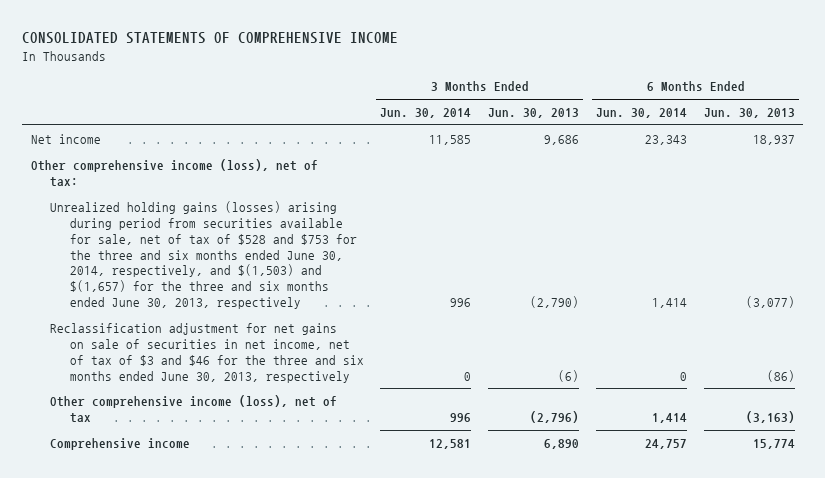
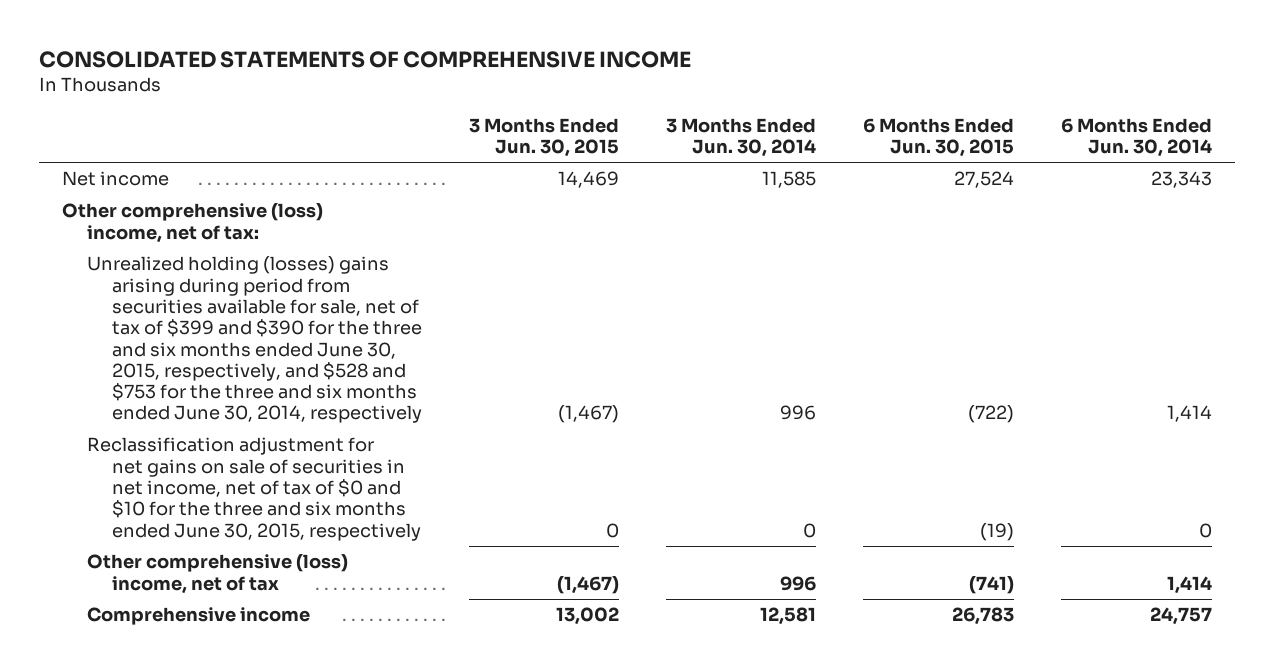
[488,108,580,119] Jun. 30, 2013 -> none
[703,108,795,119] Jun. 30, 2013 -> none
none -> [469,117,620,158] 3 Months Ended Jun. 30, 2015
none -> [862,117,1014,158] 6 Months Ended Jun. 30, 2015
[30,159,318,187] Other comprehensive income (loss), net of tax: -> [62,203,324,243] Other comprehensive (loss) income, net of tax:
[50,201,357,310] Unrealized holding gains (losses) arising during period from securities available for sale, net of tax of $528 and $753 for the three and six months ended June 30, 2014, respectively, and $(1,503) and $(1,657) for the three and six months ended June 30, 2013, respectively -> [87,256,423,424] Unrealized holding (losses) gains arising during period from securities available for sale, net of tax of $399 and $390 for the three and six months ended June 30, 2015, respectively, and $528 and $753 for the three and six months ended June 30, 2014, respectively
[50,323,364,383] Reclassification adjustment for net gains on sale of securities in net income, net of tax of $3 and $46 for the three and six months ended June 30, 2013, respectively -> [87,437,422,541] Reclassification adjustment for net gains on sale of securities in net income, net of tax of $0 and $10 for the three and six months ended June 30, 2015, respectively
[50,395,338,423] Other comprehensive income (loss), net of tax -> [87,554,349,594] Other comprehensive (loss) income, net of tax

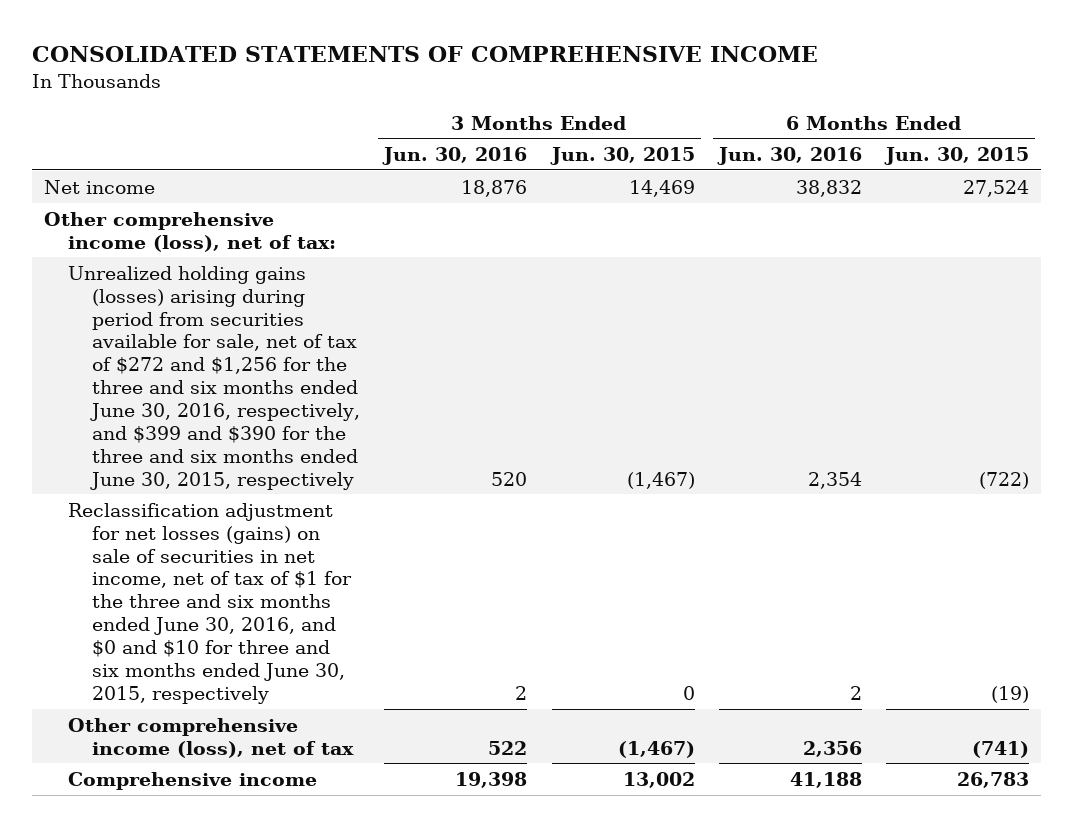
[665,117,816,158] 3 Months Ended Jun. 30, 2014 -> none
[1060,117,1212,158] 6 Months Ended Jun. 30, 2014 -> none
none -> [382,147,528,166] Jun. 30, 2016
none -> [716,147,862,166] Jun. 30, 2016
[62,203,324,243] Other comprehensive (loss) income, net of tax: -> [44,211,337,252] Other comprehensive income (loss), net of tax:
[87,256,423,424] Unrealized holding (losses) gains arising during period from securities available for sale, net of tax of $399 and $390 for the three and six months ended June 30, 2015, respectively, and $528 and $753 for the three and six months ended June 30, 2014, respectively -> [68,265,360,490] Unrealized holding gains (losses) arising during period from securities available for sale, net of tax of $272 and $1,256 for the three and six months ended June 30, 2016, respectively, and $399 and $390 for the three and six months ended June 30, 2015, respectively
[87,437,422,541] Reclassification adjustment for net gains on sale of securities in net income, net of tax of $0 and $10 for the three and six months ended June 30, 2015, respectively -> [68,502,352,704] Reclassification adjustment for net losses (gains) on sale of securities in net income, net of tax of $1 for the three and six months ended June 30, 2016, and $0 and $10 for three and six months ended June 30, 2015, respectively
[87,554,349,594] Other comprehensive (loss) income, net of tax -> [68,717,354,758] Other comprehensive income (loss), net of tax

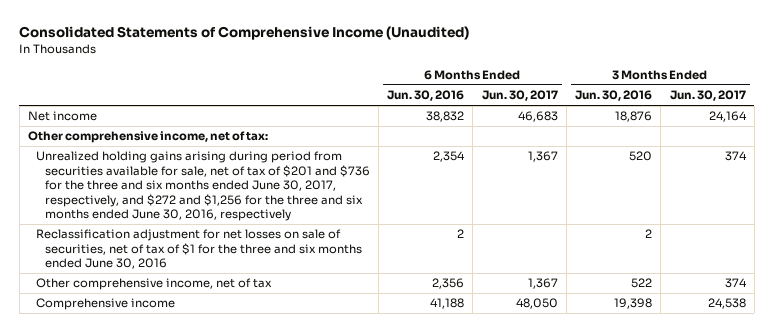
[31,45,818,62] CONSOLIDATED STATEMENTS OF COMPREHENSIVE INCOME -> [19,26,470,41] Consolidated Statements of Comprehensive Income (Unaudited)
[549,147,695,166] Jun. 30, 2015 -> none
[884,147,1030,166] Jun. 30, 2015 -> none
none -> [481,90,558,102] Jun. 30, 2017
none -> [669,90,746,102] Jun. 30, 2017
[44,211,337,252] Other comprehensive income (loss), net of tax: -> [28,131,269,144] Other comprehensive income, net of tax:
[68,265,360,490] Unrealized holding gains (losses) arising during period from securities available for sale, net of tax of $272 and $1,256 for the three and six months ended June 30, 2016, respectively, and $399 and $390 for the three and six months ended June 30, 2015, respectively -> [36,151,370,222] Unrealized holding gains arising during period from securities available for sale, net of tax of $201 and $736 for the three and six months ended June 30, 2017, respectively, and $272 and $1,256 for the three and six months ended June 30, 2016, respectively
[68,502,352,704] Reclassification adjustment for net losses (gains) on sale of securities in net income, net of tax of $1 for the three and six months ended June 30, 2016, and $0 and $10 for three and six months ended June 30, 2015, respectively -> [36,229,362,270] Reclassification adjustment for net losses on sale of securities, net of tax of $1 for the three and six months ended June 30, 2016
[68,717,354,758] Other comprehensive income (loss), net of tax -> [36,278,273,291] Other comprehensive income, net of tax

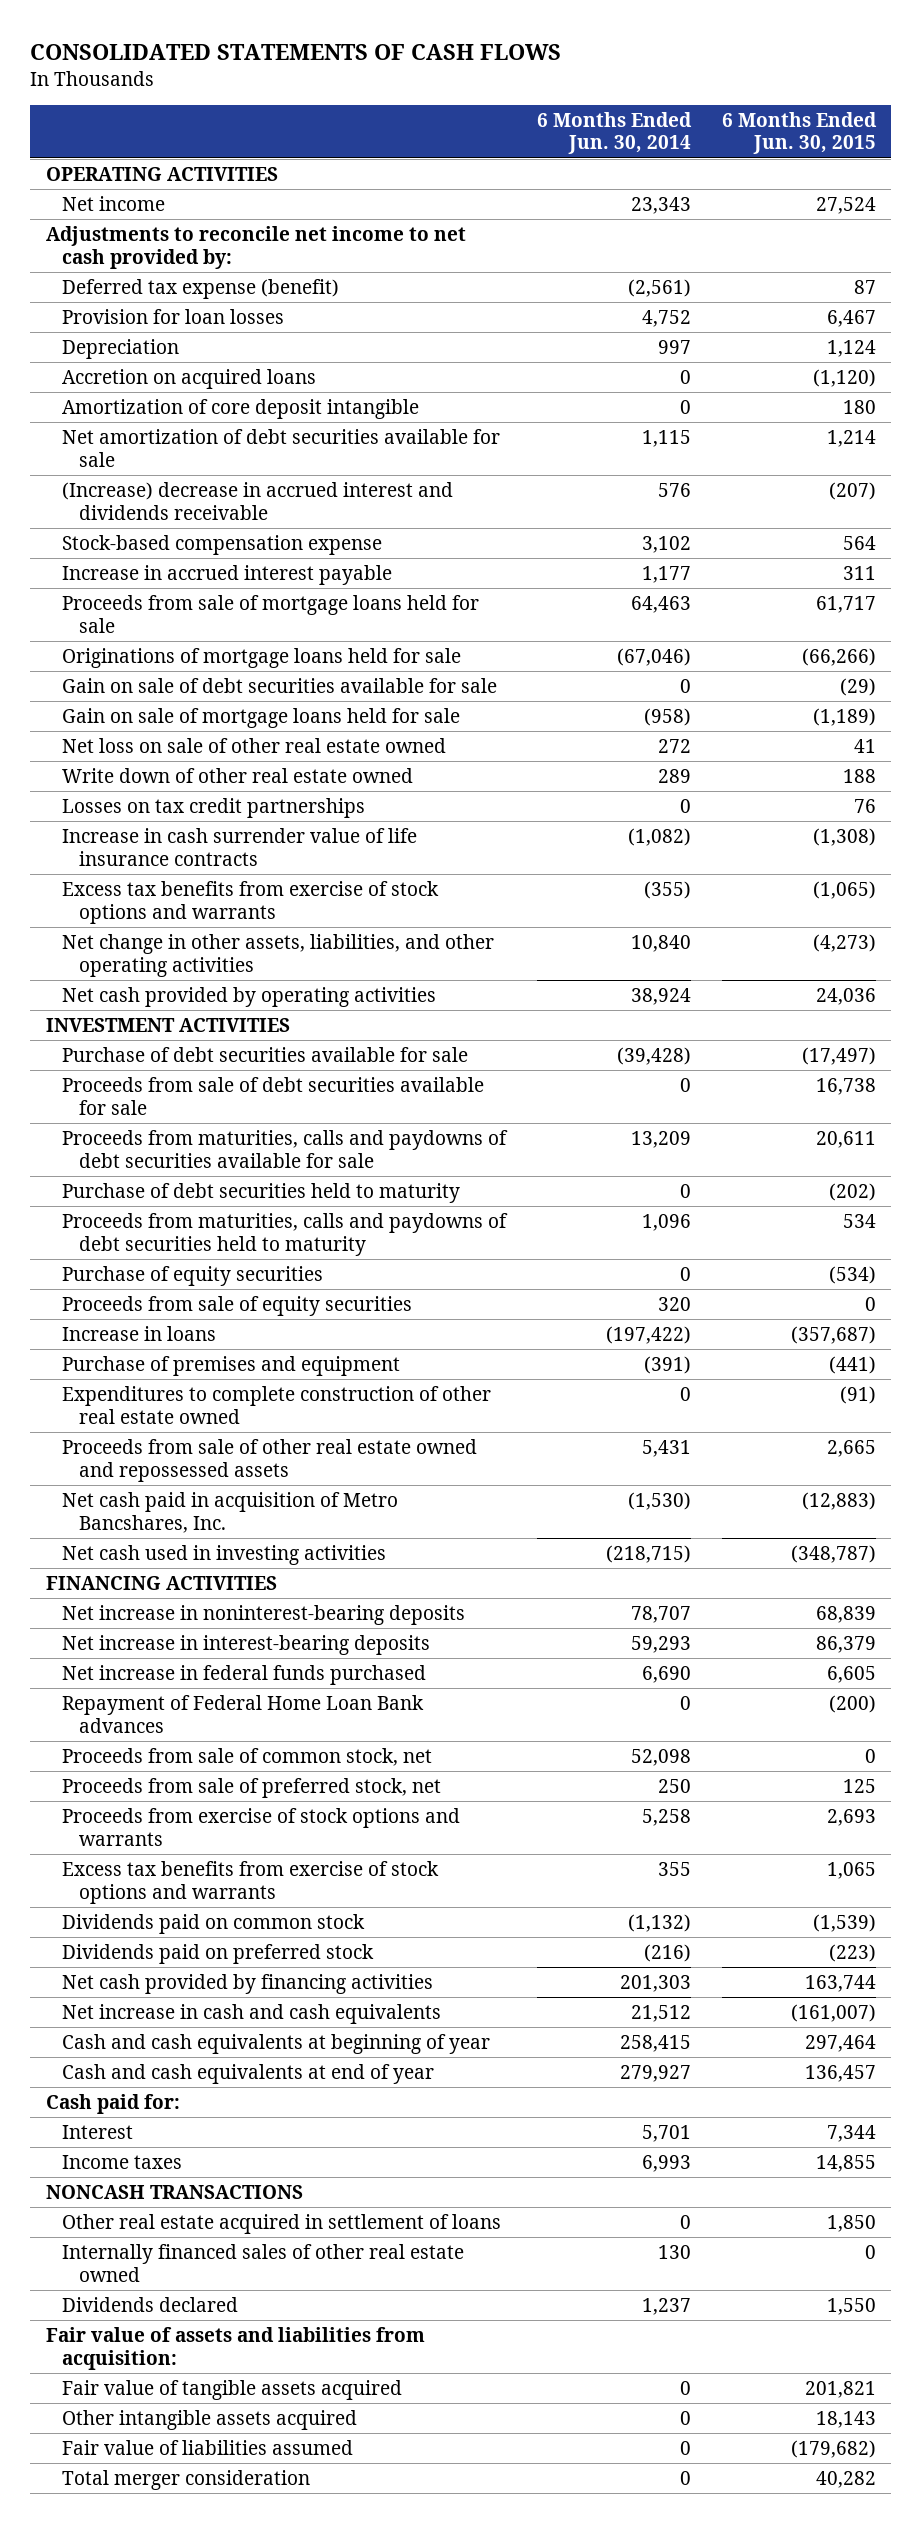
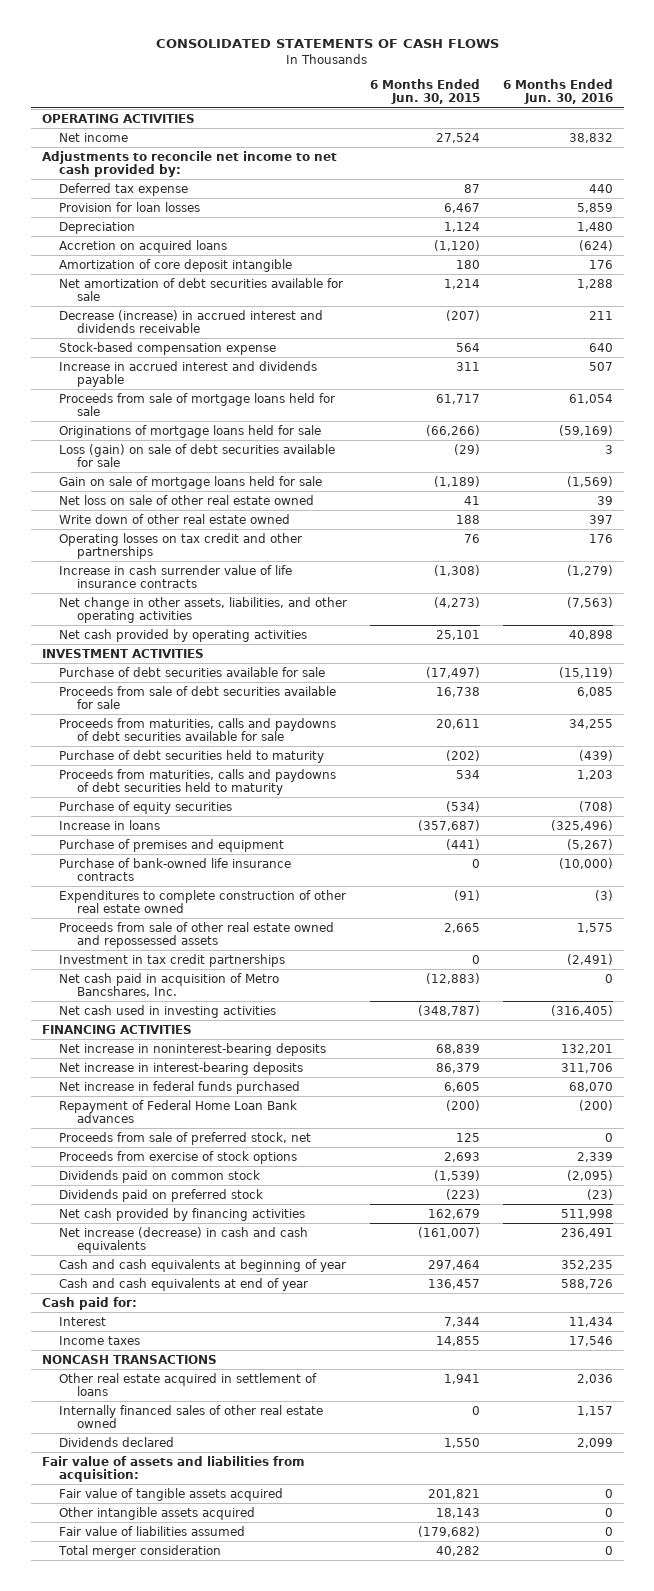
[537,111,693,155] 6 Months Ended Jun. 30, 2014 -> none
none -> [502,78,613,105] 6 Months Ended Jun. 30, 2016
[62,279,340,300] Deferred tax expense (benefit) -> [59,182,189,196] Deferred tax expense
[62,482,454,520] (Increase) decrease in accrued interest and dividends receivable -> [59,309,324,334] Decrease (increase) in accrued interest and dividends receivable
[62,565,393,586] Increase in accrued interest payable -> [59,360,318,388] Increase in accrued interest and dividends payable
[62,678,498,694] Gain on sale of debt securities available for sale -> [59,443,336,468] Loss (gain) on sale of debt securities available for sale
[62,798,366,819] Losses on tax credit partnerships -> [59,532,303,560] Operating losses on tax credit and other partnerships
[62,881,440,924] Excess tax benefits from exercise of stock options and warrants -> none
[816,988,877,1006] 24,036 -> [436,629,481,640] 25,101
[62,1296,413,1317] Proceeds from sale of equity securities -> none
none -> [59,857,292,882] Purchase of bank-owned life insurance contracts
none -> [59,953,286,967] Investment in tax credit partnerships
[62,1748,433,1767] Proceeds from sale of common stock, net -> none
[62,1861,440,1904] Excess tax benefits from exercise of stock options and warrants -> none
[62,1808,461,1846] Proceeds from exercise of stock options and warrants -> [59,1150,298,1164] Proceeds from exercise of stock options
[805,1975,877,1993] 163,744 -> [428,1208,481,1219] 162,679
[62,2004,442,2025] Net increase in cash and cash equivalents -> [59,1226,309,1254] Net increase (decrease) in cash and cash equivalents
[827,2215,877,2233] 1,850 -> [444,1373,481,1384] 1,941

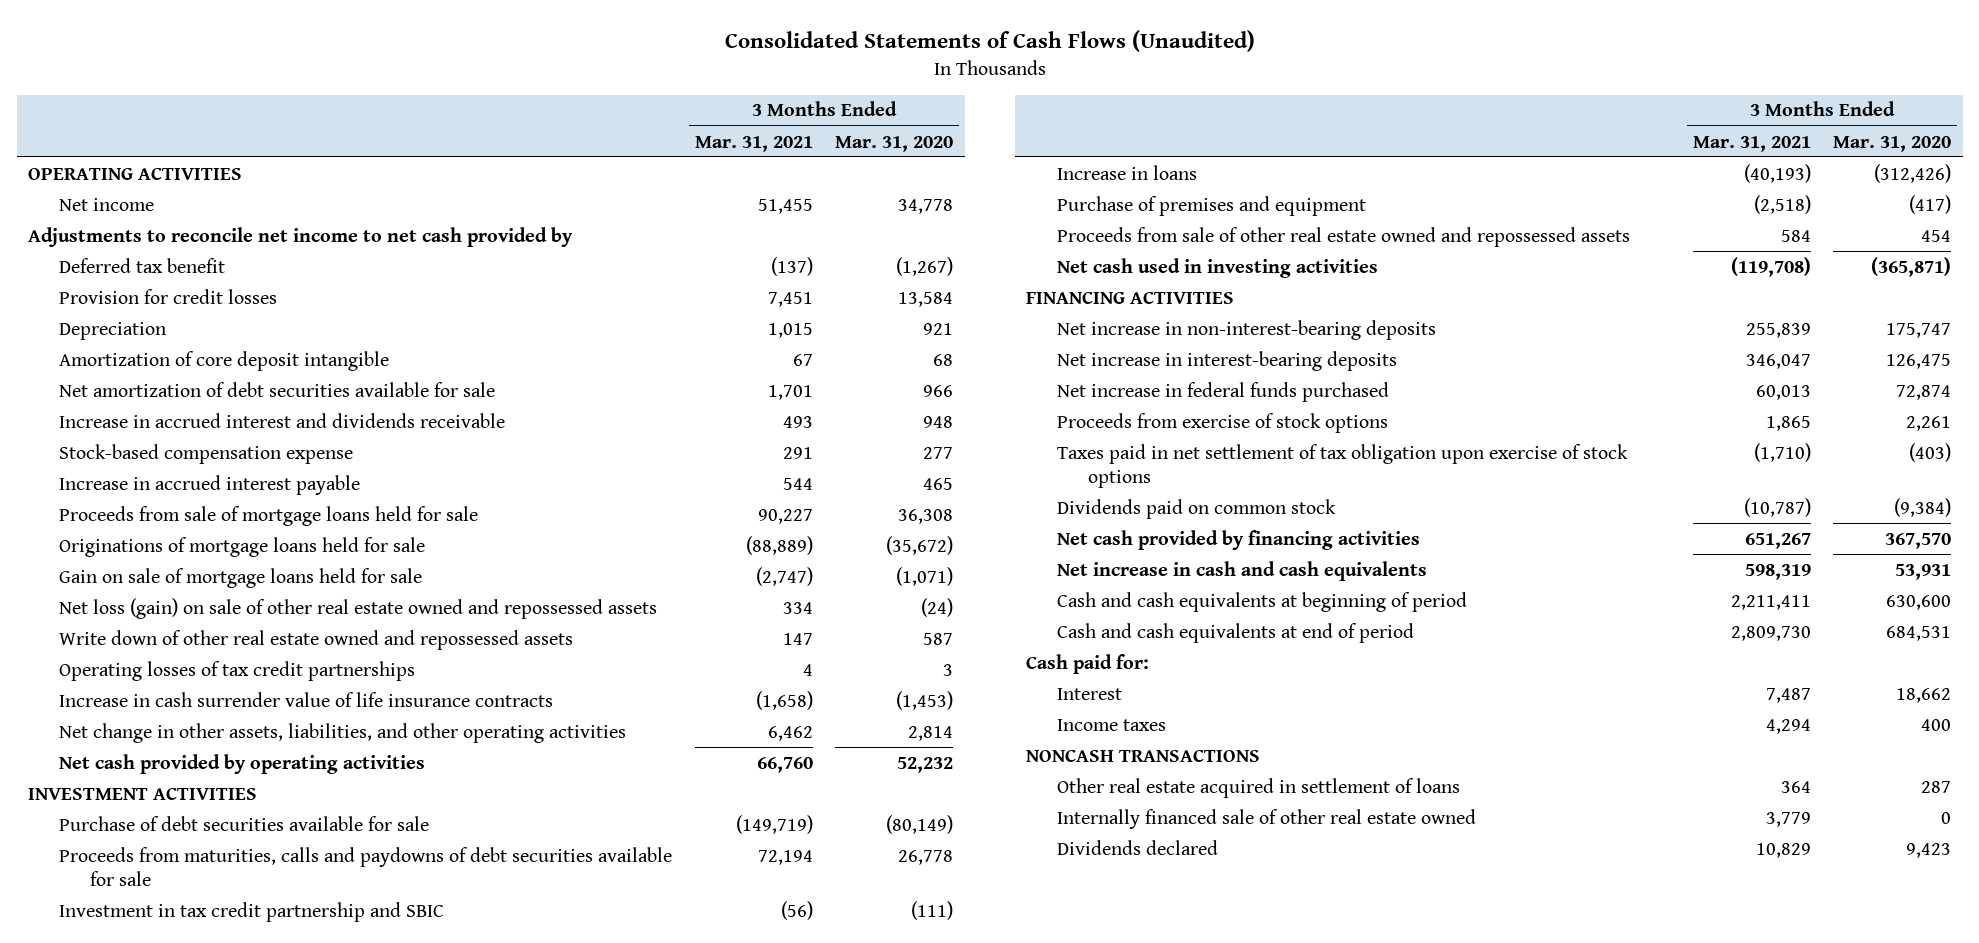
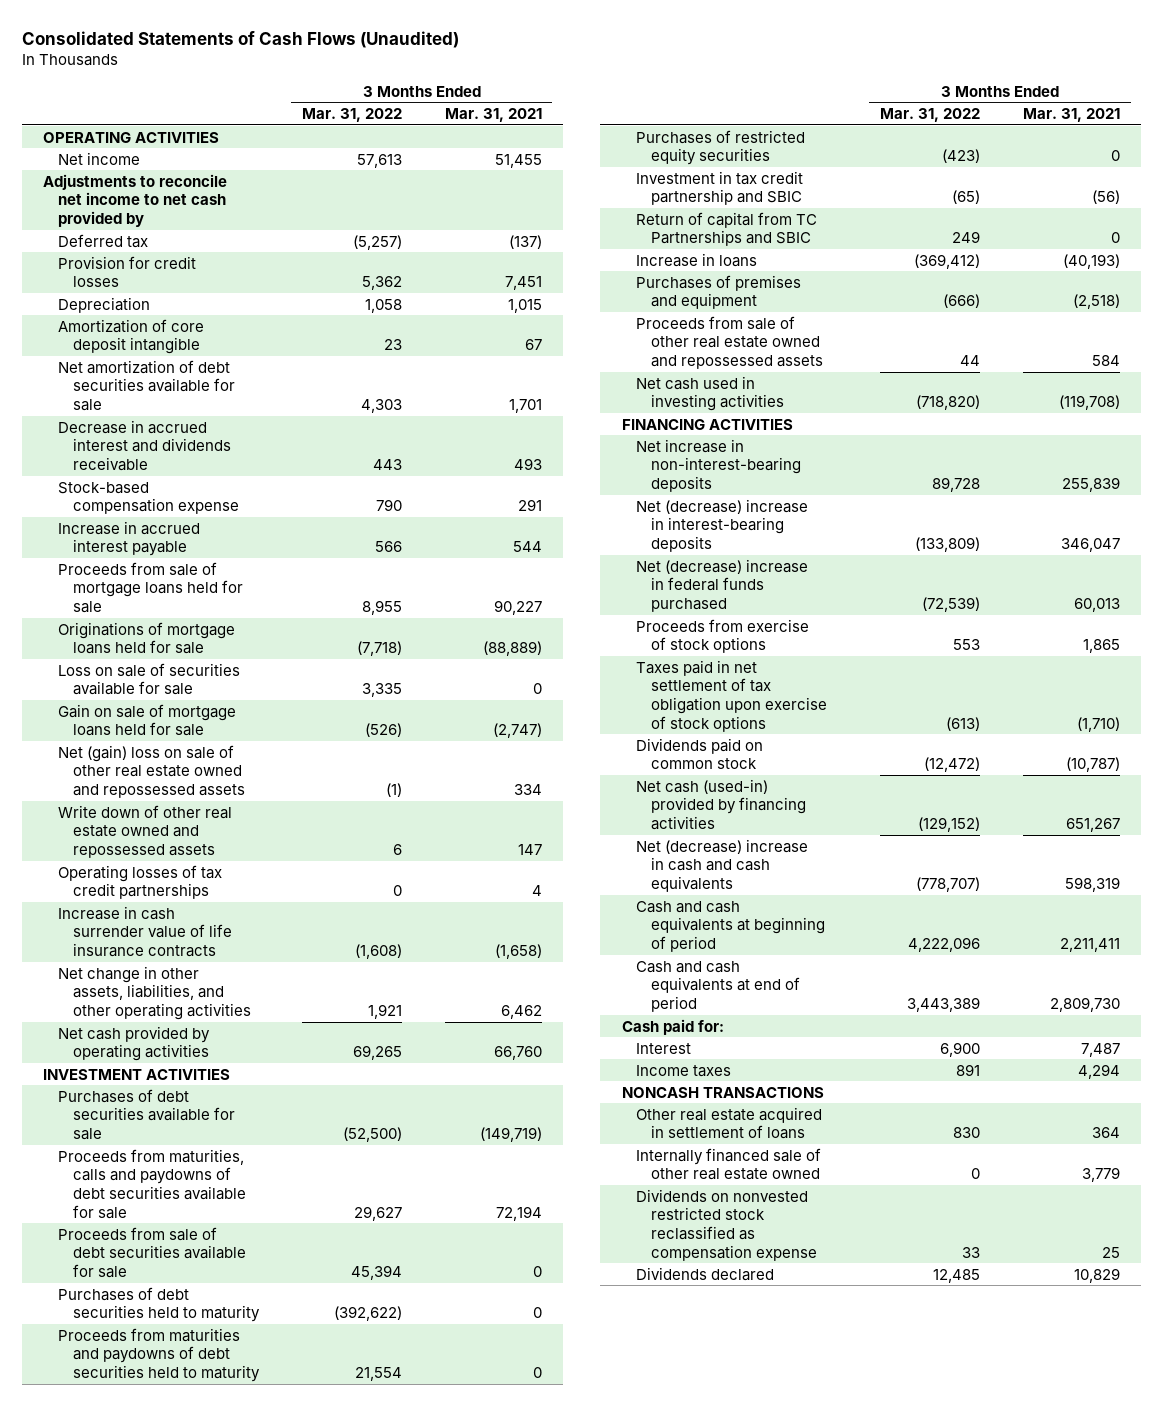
[835,135,954,152] Mar. 31, 2020 -> none
none -> [301,108,402,123] Mar. 31, 2022
[59,257,226,273] Deferred tax benefit -> [58,233,149,248] Deferred tax
[59,412,506,428] Increase in accrued interest and dividends receivable -> [58,419,231,471] Decrease in accrued interest and dividends receivable
none -> [58,662,241,696] Loss on sale of securities available for sale
[59,597,658,619] Net loss (gain) on sale of other real estate owned and repossessed assets -> [58,744,245,798] Net (gain) loss on sale of other real estate owned and repossessed assets
[59,815,430,831] Purchase of debt securities available for sale -> [58,1088,235,1140] Purchases of debt securities available for sale
none -> [58,1226,246,1278] Proceeds from sale of debt securities available for sale
none -> [58,1286,260,1323] Purchases of debt securities held to maturity
none -> [58,1327,260,1382] Proceeds from maturities and paydowns of debt securities held to maturity
none -> [636,129,806,166] Purchases of restricted equity securities
none -> [636,211,818,247] Return of capital from TC Partnerships and SBIC
[1056,195,1366,216] Purchase of premises and equipment -> [636,274,802,310] Purchases of premises and equipment
[1056,350,1397,371] Net increase in interest-bearing deposits -> [636,498,809,552] Net (decrease) increase in interest-bearing deposits
[1056,381,1389,402] Net increase in federal funds purchased -> [636,558,809,612] Net (decrease) increase in federal funds purchased
[1056,529,1420,550] Net cash provided by financing activities -> [636,778,807,830] Net cash (used-in) provided by financing activities
[1056,560,1427,581] Net increase in cash and cash equivalents -> [636,838,809,892] Net (decrease) increase in cash and cash equivalents
none -> [636,1188,818,1261] Dividends on nonvested restricted stock reclassified as compensation expense

